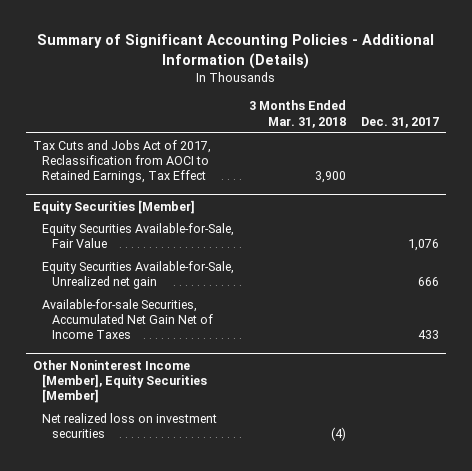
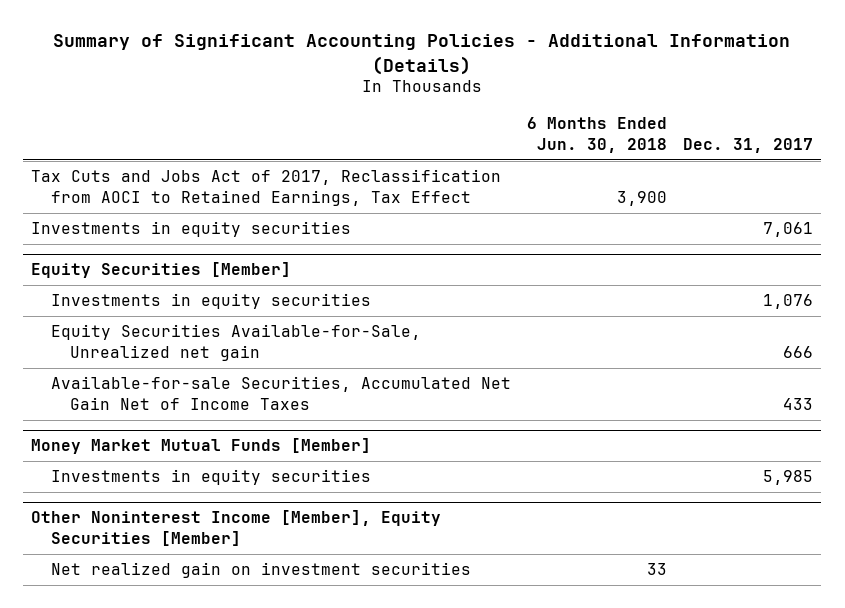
[249,100,347,128] 3 Months Ended Mar. 31, 2018 -> none
none -> [527,117,668,153] 6 Months Ended Jun. 30, 2018
none -> [31,221,352,238] Investments in equity securities
[42,222,235,249] Equity Securities Available-for-Sale, Fair Value -> [50,293,371,310] Investments in equity securities
none -> [31,438,372,455] Money Market Mutual Funds [Member]
none -> [50,469,371,486] Investments in equity securities
[42,412,218,439] Net realized loss on investment securities -> [50,562,471,579] Net realized gain on investment securities

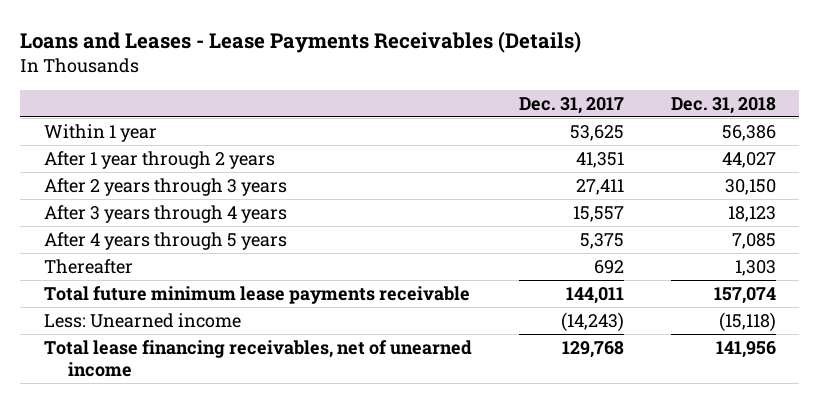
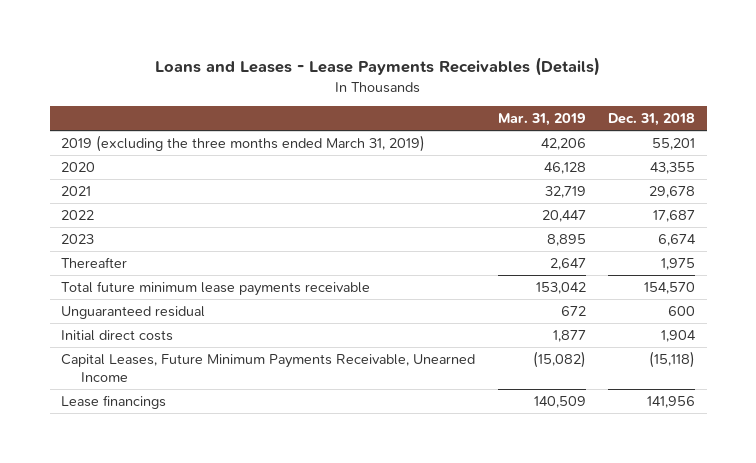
[518,96,624,114] Dec. 31, 2017 -> none
none -> [497,113,586,127] Mar. 31, 2019
[43,123,157,142] Within 1 year -> none
[43,150,275,169] After 1 year through 2 years -> none
[43,177,287,196] After 2 years through 3 years -> none
[43,204,287,223] After 3 years through 4 years -> none
[43,231,287,250] After 4 years through 5 years -> none
none -> [61,134,426,152] 2019 (excluding the three months ended March 31, 2019)
none -> [61,161,96,172] 2020
none -> [61,185,92,196] 2021
none -> [61,209,95,220] 2022
none -> [61,233,95,244] 2023
[734,259,776,276] 1,303 -> [661,257,696,270] 1,975
[713,286,776,304] 157,074 -> [644,281,696,294] 154,570
none -> [61,305,206,319] Unguaranteed residual
none -> [61,329,174,341] Initial direct costs
[43,312,241,328] Less: Unearned income -> [61,353,476,383] Capital Leases, Future Minimum Payments Receivable, Unearned Income
[43,339,472,377] Total lease financing receivables, net of unearned income -> [61,394,167,409] Lease financings

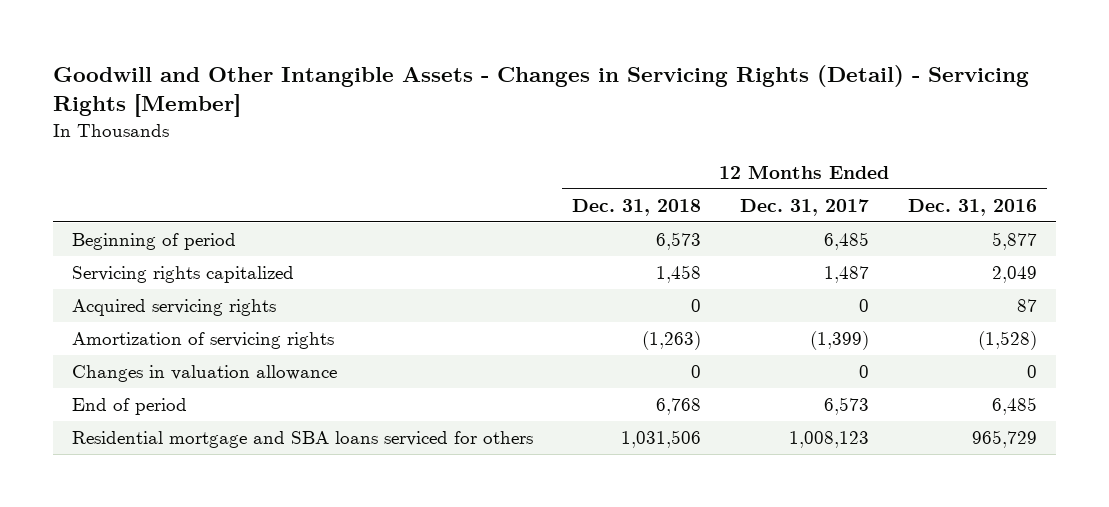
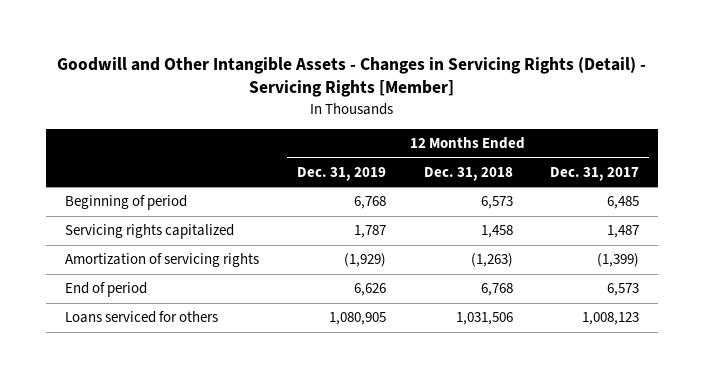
[907,198,1037,216] Dec. 31, 2016 -> none
none -> [296,166,386,181] Dec. 31, 2019
[72,299,277,317] Acquired servicing rights -> none
[72,365,338,383] Changes in valuation allowance -> none
[72,431,534,449] Residential mortgage and SBA loans serviced for others -> [64,311,218,324] Loans serviced for others

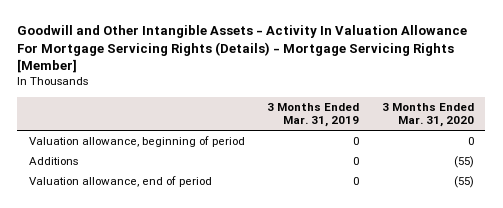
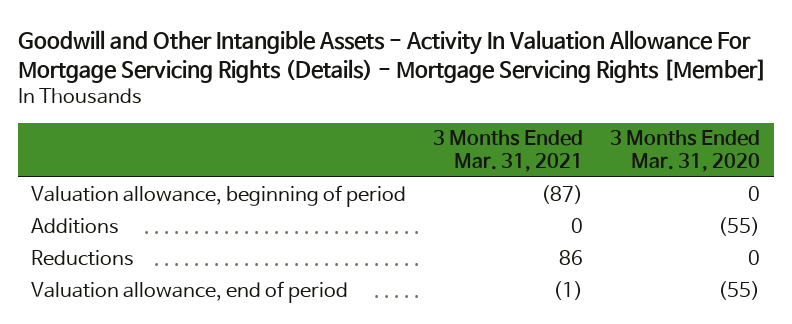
[267,102,360,128] 3 Months Ended Mar. 31, 2019 -> none
none -> [433,130,584,172] 3 Months Ended Mar. 31, 2021
none -> [31,249,135,266] Reductions

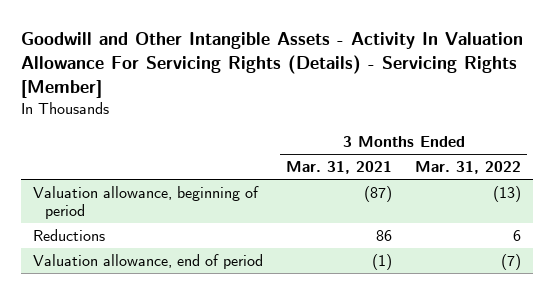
[17,29,767,84] Goodwill and Other Intangible Assets - Activity In Valuation Allowance For Mortgage Servicing Rights (Details) - Mortgage Servicing Rights [Member] -> [21,32,524,98] Goodwill and Other Intangible Assets - Activity In Valuation Allowance For Servicing Rights (Details) - Servicing Rights [Member]
[610,130,761,172] 3 Months Ended Mar. 31, 2020 -> none
none -> [415,161,522,175] Mar. 31, 2022
[31,217,120,234] Additions -> none

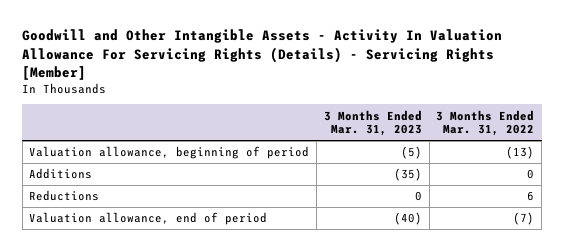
[286,161,393,175] Mar. 31, 2021 -> none
none -> [323,109,422,137] 3 Months Ended Mar. 31, 2023
none -> [29,168,93,180] Additions

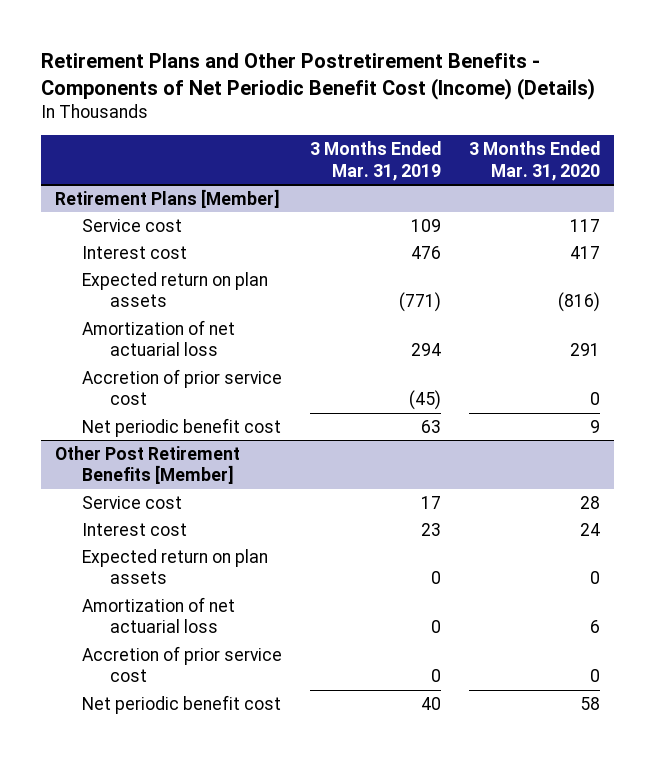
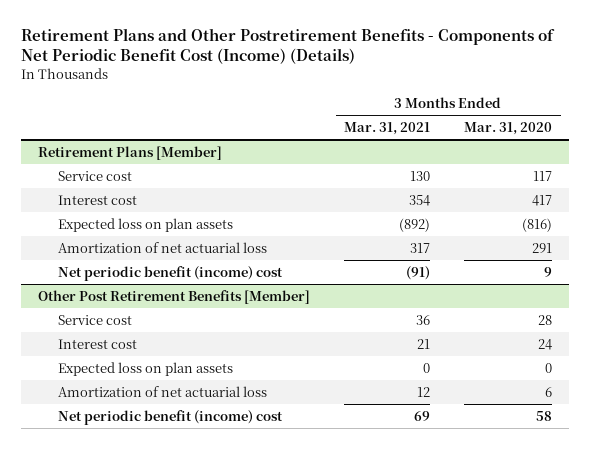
[310,141,442,181] 3 Months Ended Mar. 31, 2019 -> none
none -> [344,121,431,135] Mar. 31, 2021
[82,271,269,308] Expected return on plan assets -> [57,217,233,232] Expected loss on plan assets
[82,368,283,406] Accretion of prior service cost -> none
[82,417,282,437] Net periodic benefit cost -> [57,265,283,281] Net periodic benefit (income) cost
[82,548,269,585] Expected return on plan assets -> [57,361,233,376] Expected loss on plan assets
[82,645,283,683] Accretion of prior service cost -> none
[82,694,282,714] Net periodic benefit cost -> [57,409,283,425] Net periodic benefit (income) cost

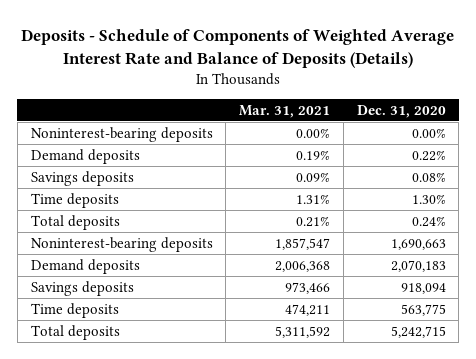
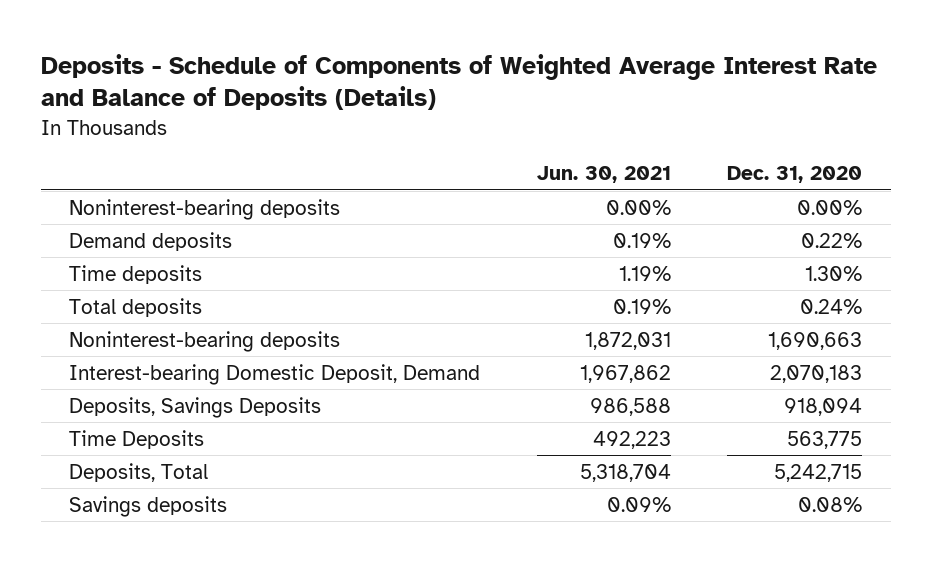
[239,104,331,118] Mar. 31, 2021 -> none
none -> [536,166,671,184] Jun. 30, 2021
[30,258,140,274] Demand deposits -> [69,363,481,385] Interest-bearing Domestic Deposit, Demand
[30,280,134,296] Savings deposits -> [69,396,322,418] Deposits, Savings Deposits
[30,302,119,318] Time deposits -> [69,429,205,449] Time Deposits
[30,324,120,340] Total deposits -> [69,462,209,482] Deposits, Total
[30,170,134,186] Savings deposits -> [69,495,228,517] Savings deposits

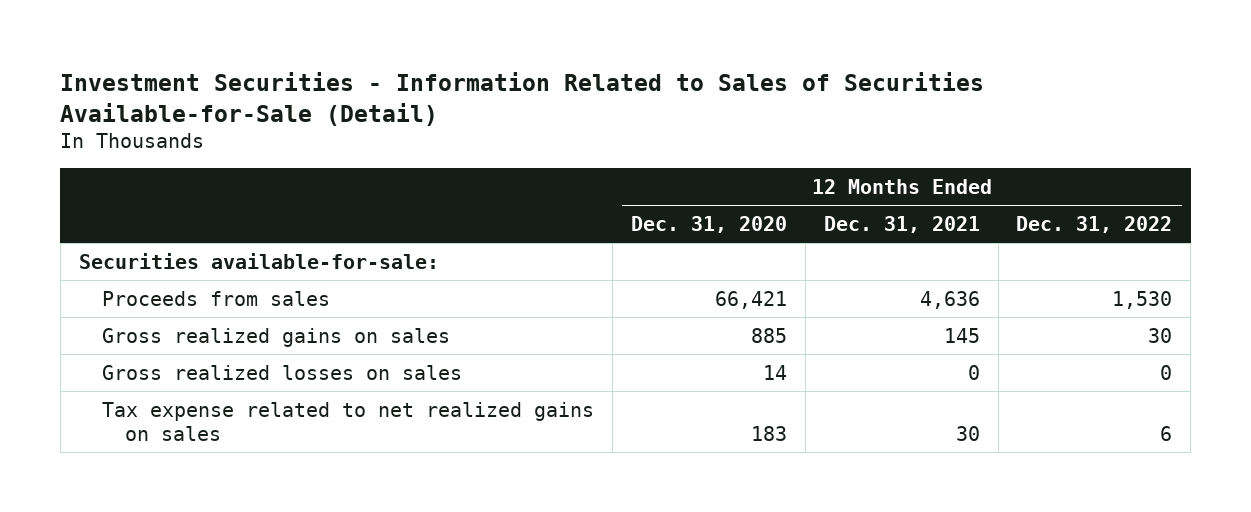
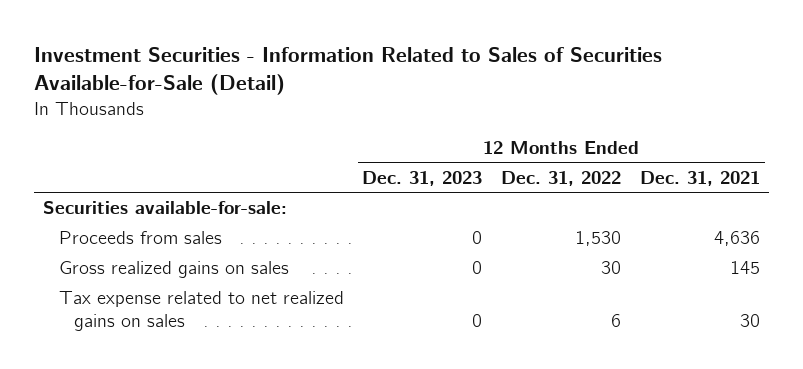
[630,216,787,234] Dec. 31, 2020 -> none
none -> [362,170,483,186] Dec. 31, 2023
[101,364,462,380] Gross realized losses on sales -> none

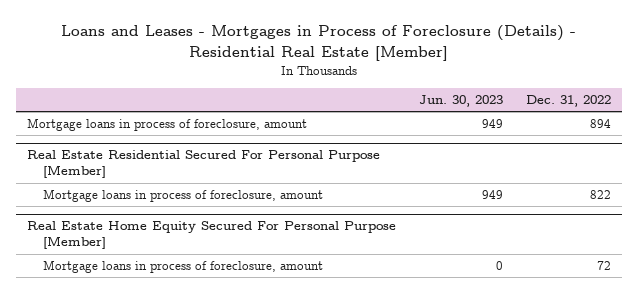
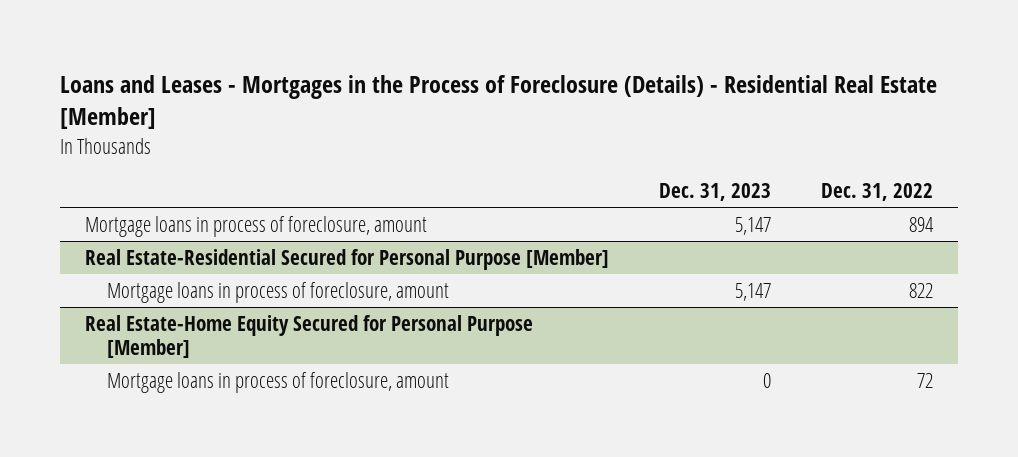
[60,25,576,61] Loans and Leases - Mortgages in Process of Foreclosure (Details) - Residential Real Estate [Member] -> [60,74,938,130] Loans and Leases - Mortgages in the Process of Foreclosure (Details) - Residential Real Estate [Member]
[418,95,503,108] Jun. 30, 2023 -> none
none -> [659,183,772,202] Dec. 31, 2023
[27,150,381,179] Real Estate Residential Secured For Personal Purpose [Member] -> [85,248,610,270] Real Estate-Residential Secured for Personal Purpose [Member]
[27,221,397,250] Real Estate Home Equity Secured For Personal Purpose [Member] -> [85,314,534,359] Real Estate-Home Equity Secured for Personal Purpose [Member]

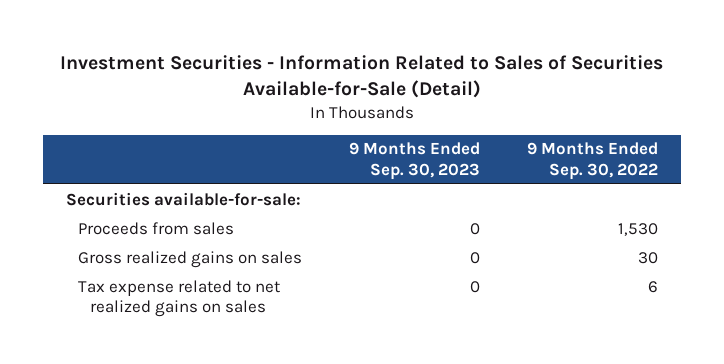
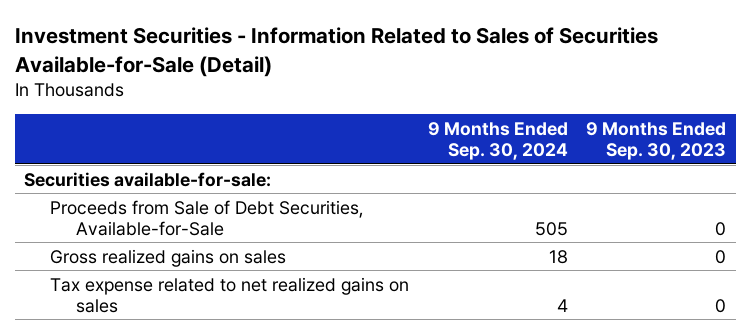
[526,142,658,180] 9 Months Ended Sep. 30, 2022 -> none
none -> [427,121,568,161] 9 Months Ended Sep. 30, 2024
[78,221,235,235] Proceeds from sales -> [50,199,365,236] Proceeds from Sale of Debt Securities, Available-for-Sale

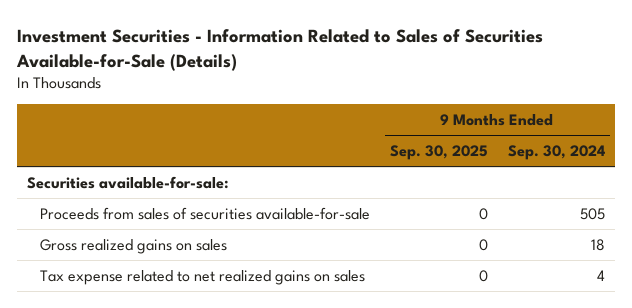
[15,27,659,77] Investment Securities - Information Related to Sales of Securities Available-for-Sale (Detail) -> [16,28,544,71] Investment Securities - Information Related to Sales of Securities Available-for-Sale (Details)
[586,121,727,161] 9 Months Ended Sep. 30, 2023 -> none
none -> [389,145,488,161] Sep. 30, 2025
[50,199,365,236] Proceeds from Sale of Debt Securities, Available-for-Sale -> [39,206,370,220] Proceeds from sales of securities available-for-sale

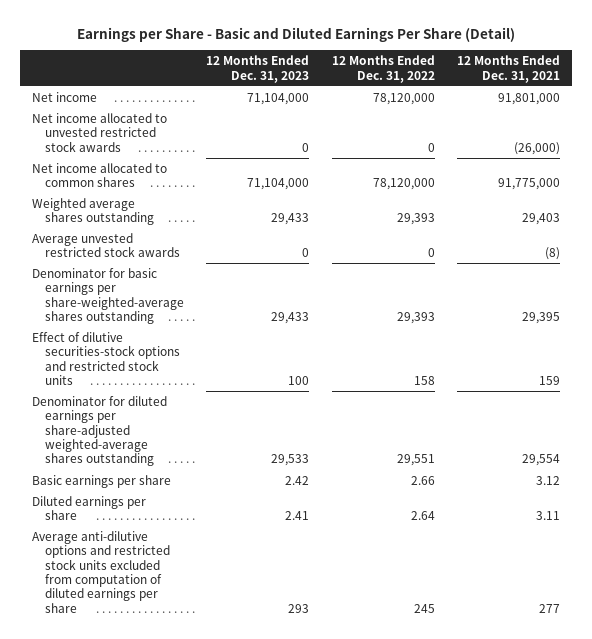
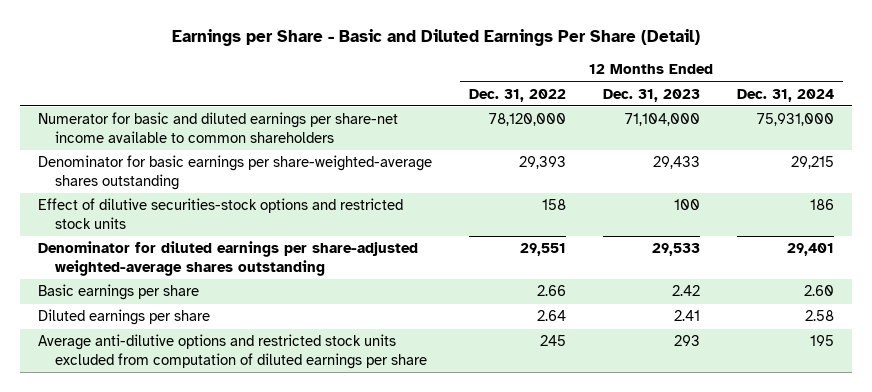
[457,55,561,83] 12 Months Ended Dec. 31, 2021 -> none
none -> [736,88,834,102] Dec. 31, 2024
[31,112,167,152] Net income allocated to unvested restricted stock awards -> none
[31,162,167,188] Net income allocated to common shares -> none
[31,197,154,226] Weighted average shares outstanding -> none
[31,232,180,258] Average unvested restricted stock awards -> none
[31,91,97,102] Net income -> [38,112,399,143] Numerator for basic and diluted earnings per share-net income available to common shareholders

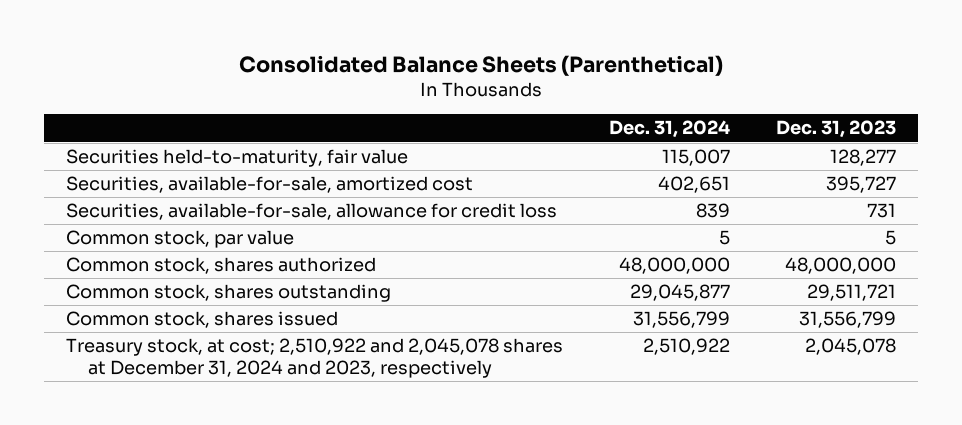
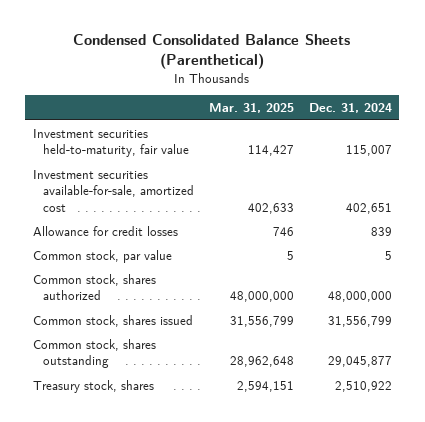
[239,54,724,76] Consolidated Balance Sheets (Parenthetical) -> [73,34,351,70] Condensed Consolidated Balance Sheets (Parenthetical)
[775,120,896,139] Dec. 31, 2023 -> none
none -> [208,102,294,113] Mar. 31, 2025
[66,149,409,168] Securities held-to-maturity, fair value -> [32,128,189,158] Investment securities held-to-maturity, fair value
[66,176,474,194] Securities, available-for-sale, amortized cost -> [32,169,194,212] Investment securities available-for-sale, amortized cost
[66,203,558,221] Securities, available-for-sale, allowance for credit loss -> [32,225,178,236] Allowance for credit losses
[66,284,392,303] Common stock, shares outstanding -> [32,338,156,369] Common stock, shares outstanding
[66,338,564,378] Treasury stock, at cost; 2,510,922 and 2,045,078 shares at December 31, 2024 and 2023, respectively -> [32,379,154,393] Treasury stock, shares

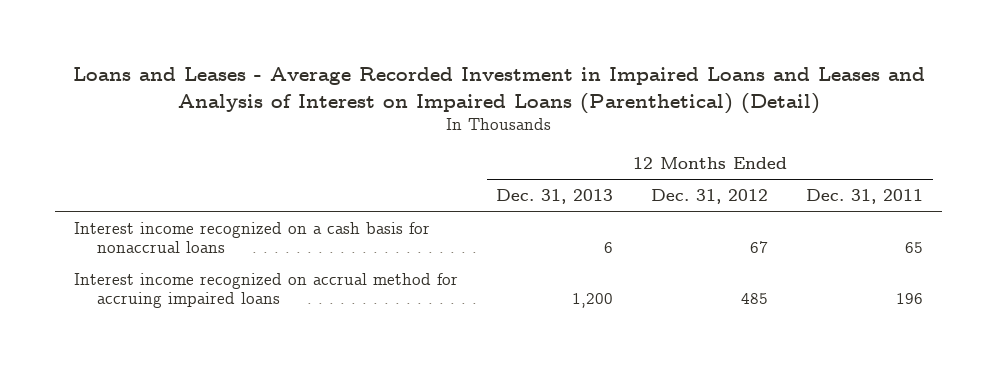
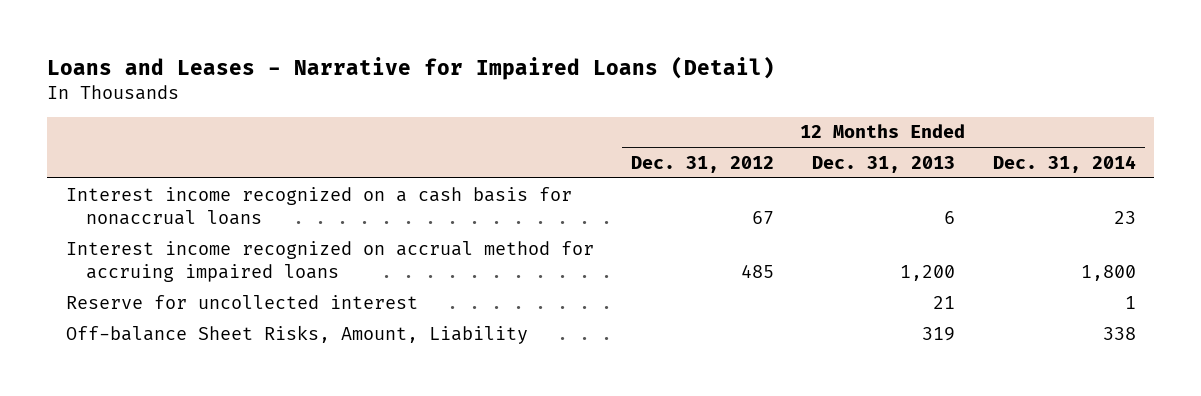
[72,67,925,114] Loans and Leases - Average Recorded Investment in Impaired Loans and Leases and Analysis of Interest on Impaired Loans (Parenthetical) (Detail) -> [46,55,775,80] Loans and Leases - Narrative for Impaired Loans (Detail)
[806,188,924,204] Dec. 31, 2011 -> none
none -> [992,154,1136,173] Dec. 31, 2014
none -> [65,294,418,309] Reserve for uncollected interest
none -> [65,324,528,344] Off-balance Sheet Risks, Amount, Liability

